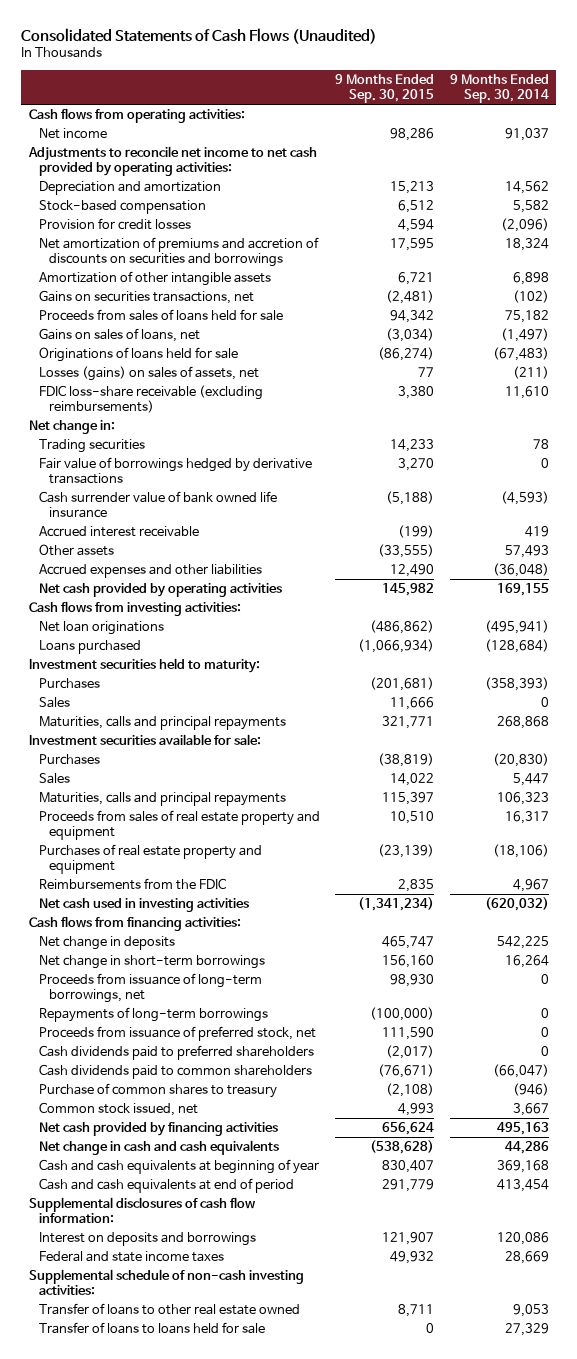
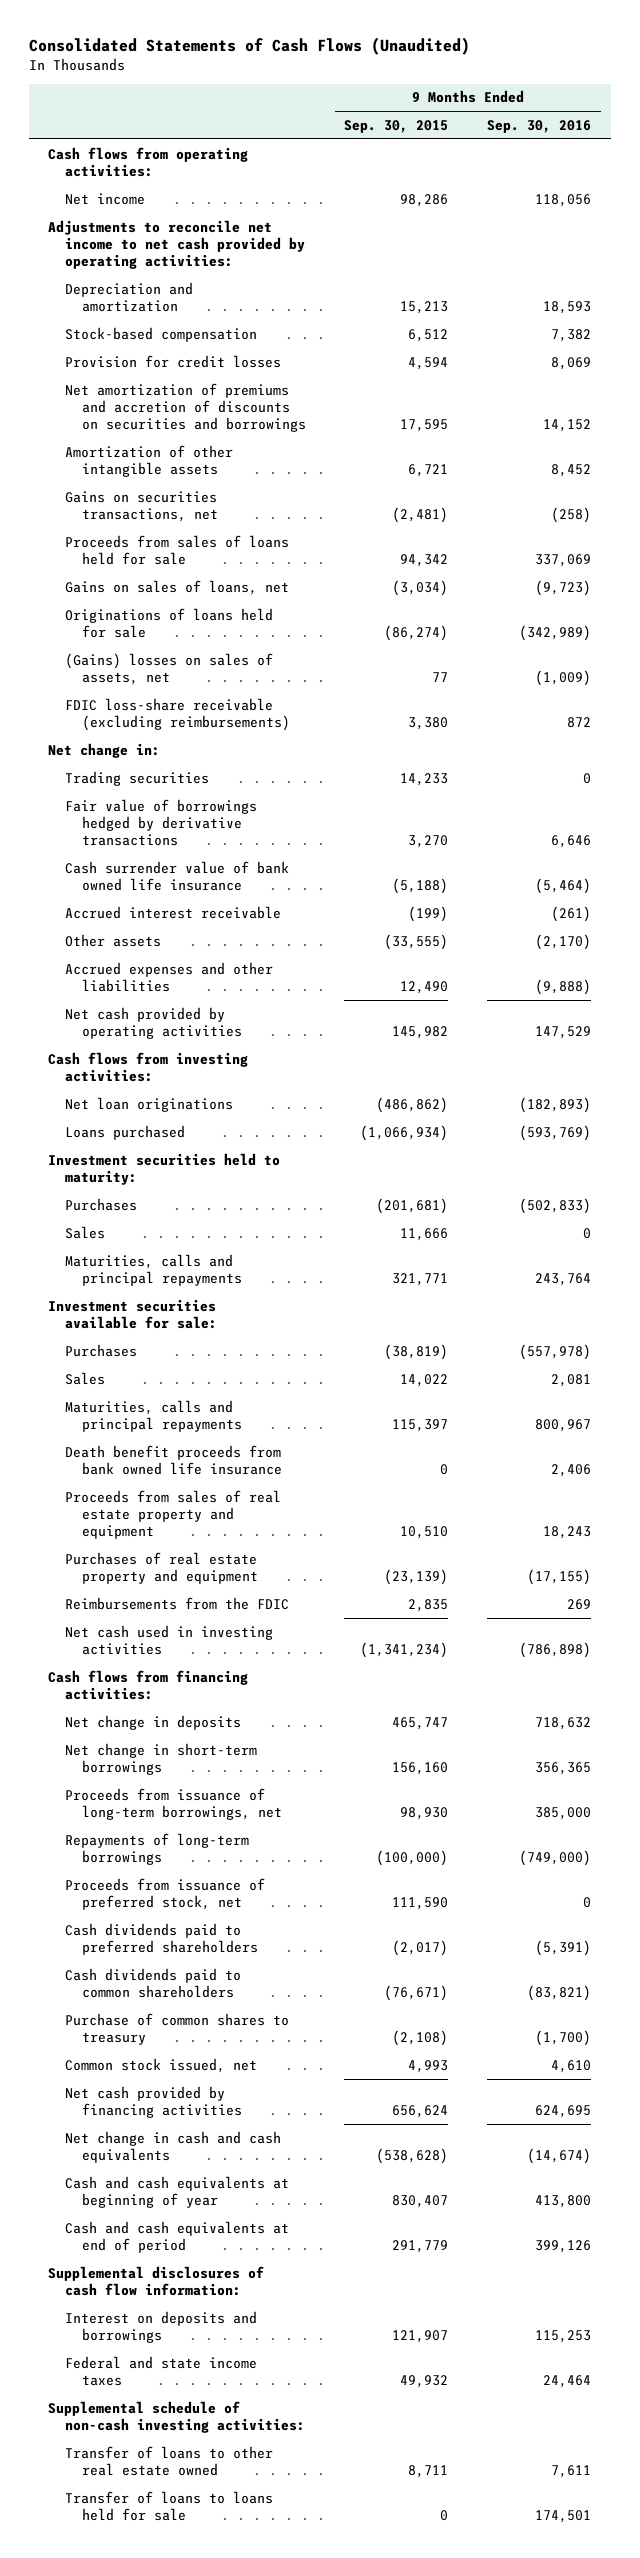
[449,73,549,104] 9 Months Ended Sep. 30, 2014 -> none
none -> [487,120,592,134] Sep. 30, 2016
[39,365,260,381] Losses (gains) on sales of assets, net -> [64,652,273,685] (Gains) losses on sales of assets, net
none -> [64,1444,282,1475] Death benefit proceeds from bank owned life insurance

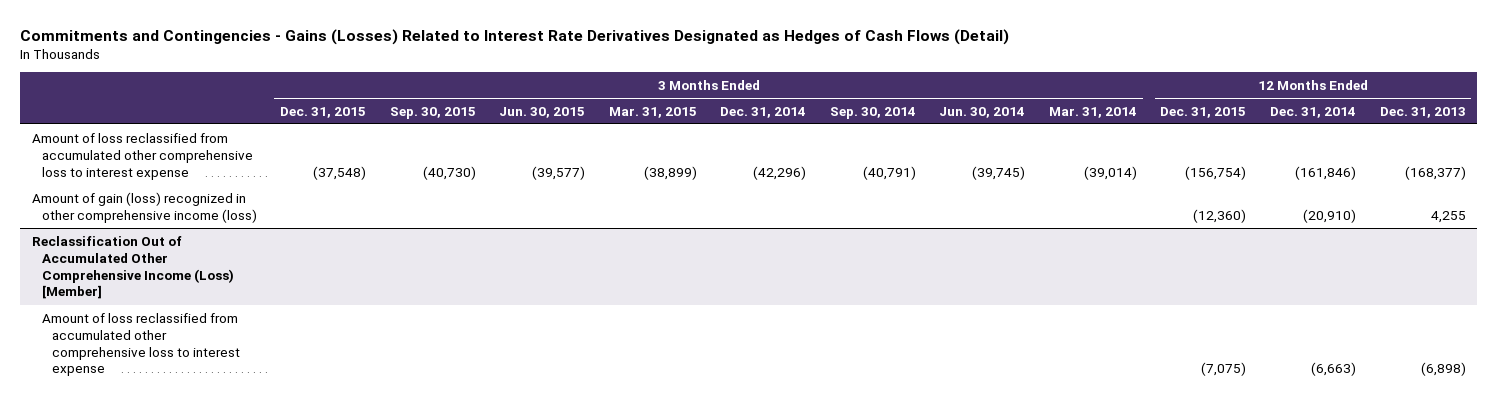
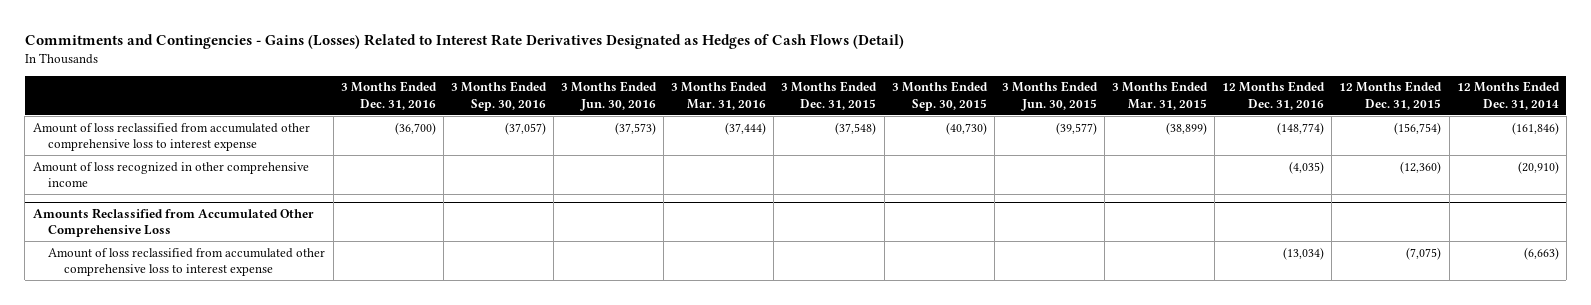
[720,106,807,118] Dec. 31, 2014 -> none
[829,106,916,119] Sep. 30, 2014 -> none
[939,106,1026,118] Jun. 30, 2014 -> none
[1048,106,1137,118] Mar. 31, 2014 -> none
[1379,106,1466,118] Dec. 31, 2013 -> none
none -> [340,81,437,110] 3 Months Ended Dec. 31, 2016
none -> [450,81,547,111] 3 Months Ended Sep. 30, 2016
none -> [561,81,658,111] 3 Months Ended Jun. 30, 2016
none -> [671,81,768,110] 3 Months Ended Mar. 31, 2016
none -> [1222,81,1326,110] 12 Months Ended Dec. 31, 2016
[31,191,257,223] Amount of gain (loss) recognized in other comprehensive income (loss) -> [32,161,309,188] Amount of loss recognized in other comprehensive income
[31,235,234,300] Reclassification Out of Accumulated Other Comprehensive Income (Loss) [Member] -> [32,207,314,238] Amounts Reclassified from Accumulated Other Comprehensive Loss

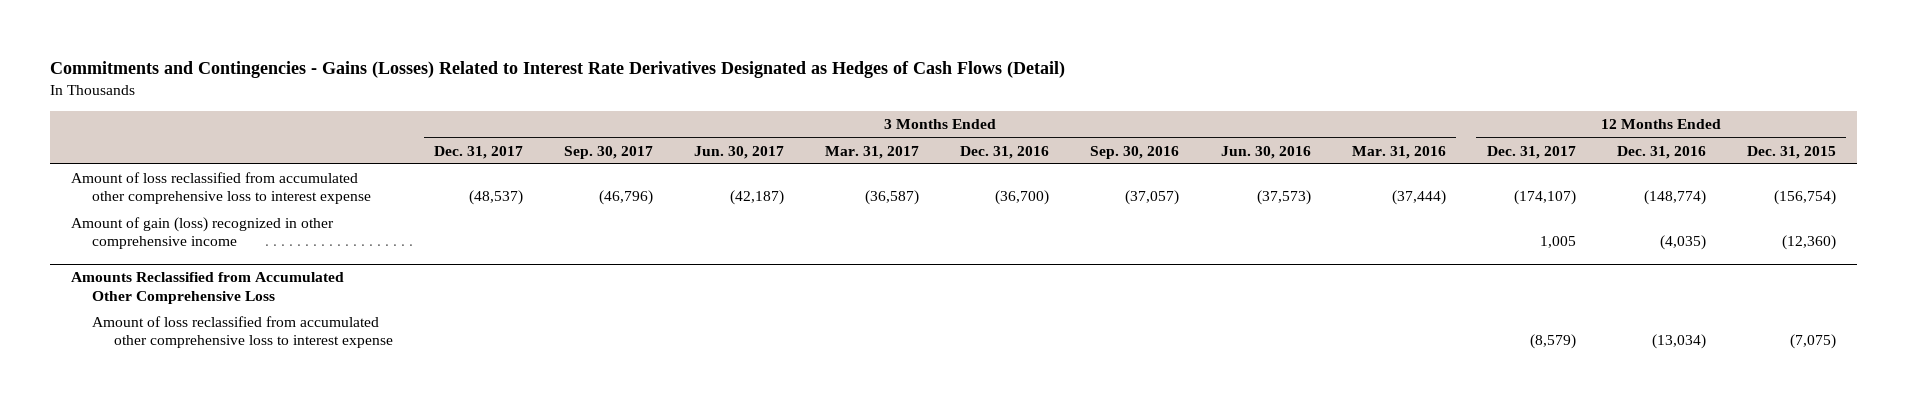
[781,81,878,110] 3 Months Ended Dec. 31, 2015 -> none
[891,81,988,111] 3 Months Ended Sep. 30, 2015 -> none
[1001,81,1098,111] 3 Months Ended Jun. 30, 2015 -> none
[1112,81,1209,110] 3 Months Ended Mar. 31, 2015 -> none
[1456,81,1560,110] 12 Months Ended Dec. 31, 2014 -> none
none -> [433,145,523,159] Dec. 31, 2017
none -> [564,145,654,159] Sep. 30, 2017
none -> [694,145,785,159] Jun. 30, 2017
none -> [825,145,920,159] Mar. 31, 2017
none -> [1486,145,1576,159] Dec. 31, 2017
[32,161,309,188] Amount of loss recognized in other comprehensive income -> [70,217,334,250] Amount of gain (loss) recognized in other comprehensive income

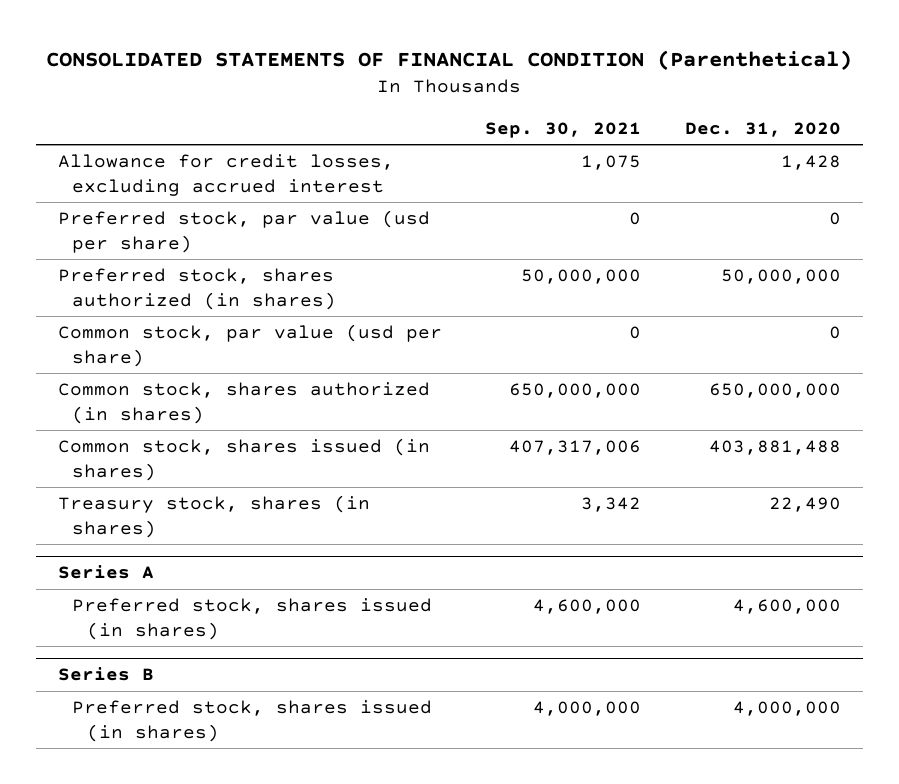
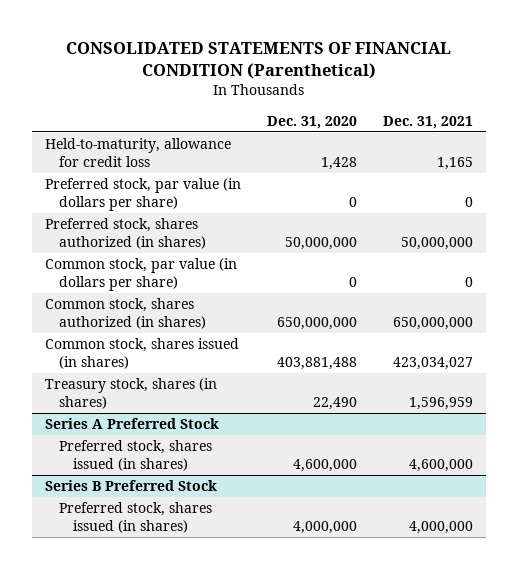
[485,121,642,138] Sep. 30, 2021 -> none
none -> [382,115,473,129] Dec. 31, 2021
[57,153,394,196] Allowance for credit losses, excluding accrued interest -> [44,138,231,168] Held-to-maturity, allowance for credit loss
[57,209,430,253] Preferred stock, par value (usd per share) -> [44,178,241,212] Preferred stock, par value (in dollars per share)
[57,323,442,367] Common stock, par value (usd per share) -> [44,258,237,292] Common stock, par value (in dollars per share)
[57,565,154,580] Series A -> [44,418,219,430] Series A Preferred Stock
[57,667,154,682] Series B -> [44,480,217,492] Series B Preferred Stock

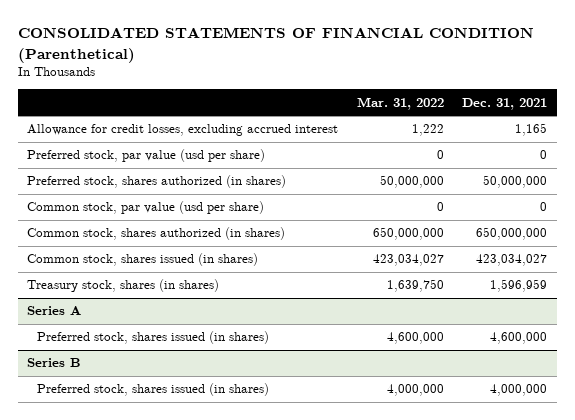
[266,115,357,129] Dec. 31, 2020 -> none
none -> [356,96,444,110] Mar. 31, 2022
[44,138,231,168] Held-to-maturity, allowance for credit loss -> [27,124,339,137] Allowance for credit losses, excluding accrued interest
[44,178,241,212] Preferred stock, par value (in dollars per share) -> [27,149,266,163] Preferred stock, par value (usd per share)
[44,258,237,292] Common stock, par value (in dollars per share) -> [27,201,265,215] Common stock, par value (usd per share)
[44,418,219,430] Series A Preferred Stock -> [27,306,82,316] Series A
[44,480,217,492] Series B Preferred Stock -> [27,358,82,368] Series B

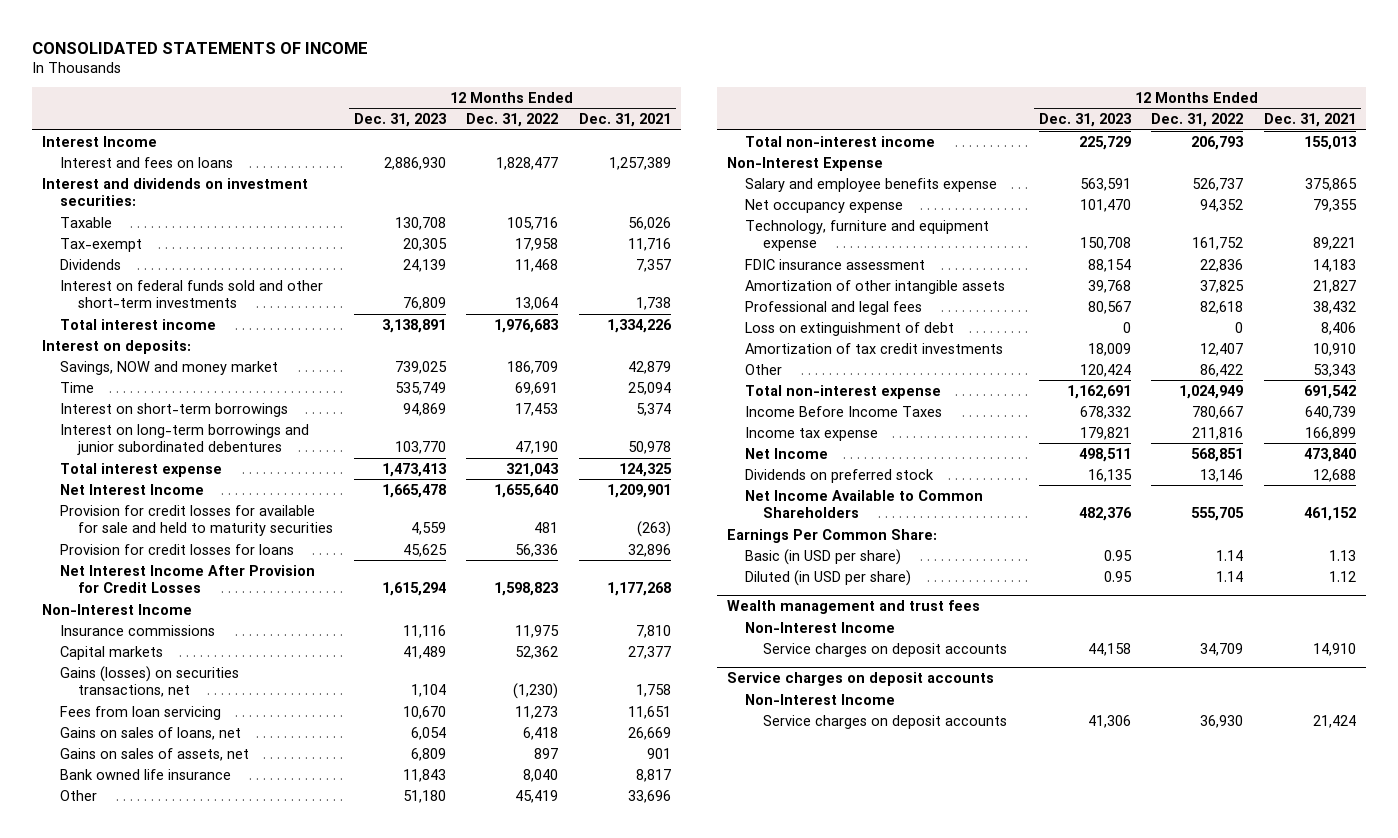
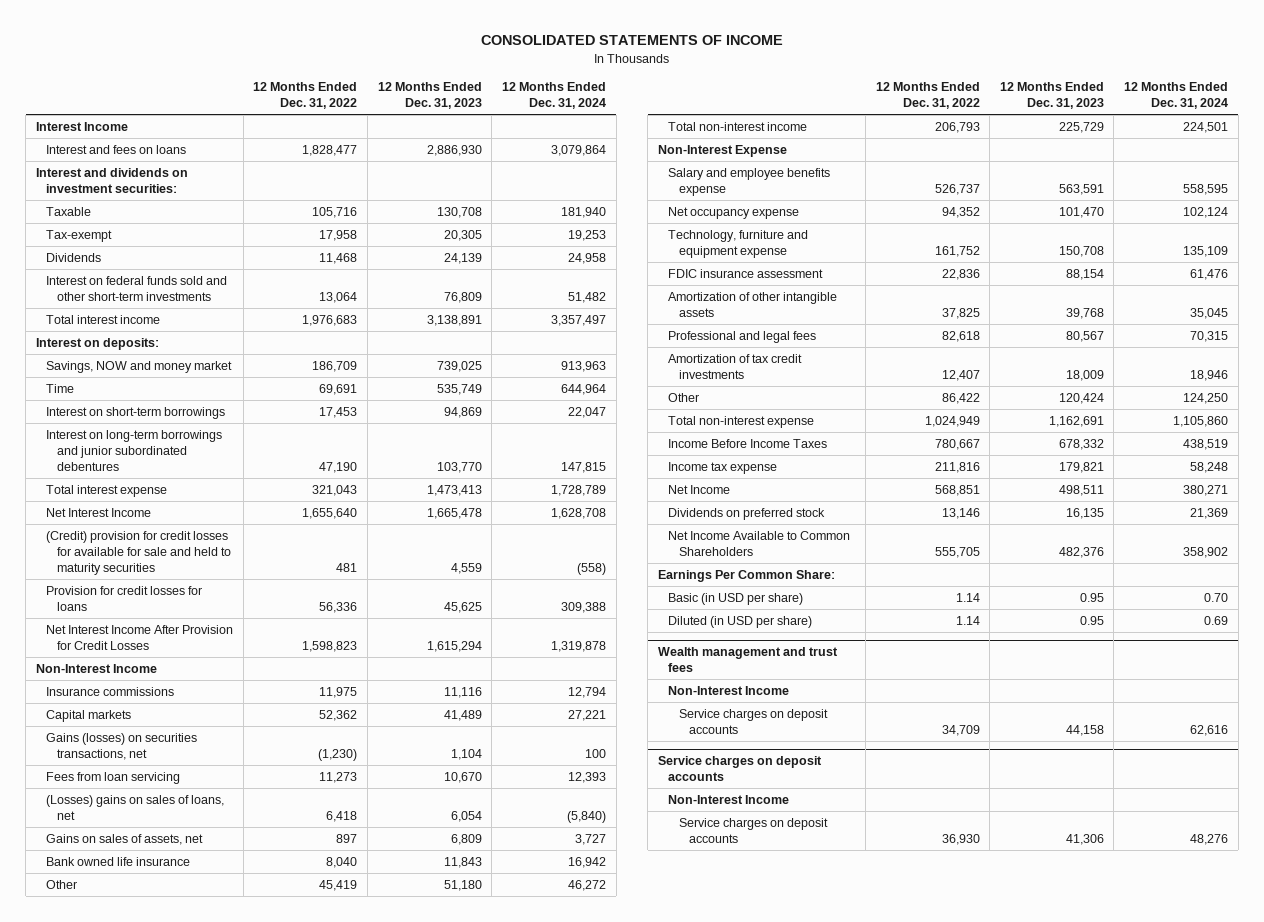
[578,113,671,128] Dec. 31, 2021 -> none
none -> [501,81,606,110] 12 Months Ended Dec. 31, 2024
[60,504,334,537] Provision for credit losses for available for sale and held to maturity securities -> [46,530,231,576] (Credit) provision for credit losses for available for sale and held to maturity securities
[60,726,242,740] Gains on sales of loans, net -> [46,794,225,821] (Losses) gains on sales of loans, net
[745,321,955,336] Loss on extinguishment of debt -> none

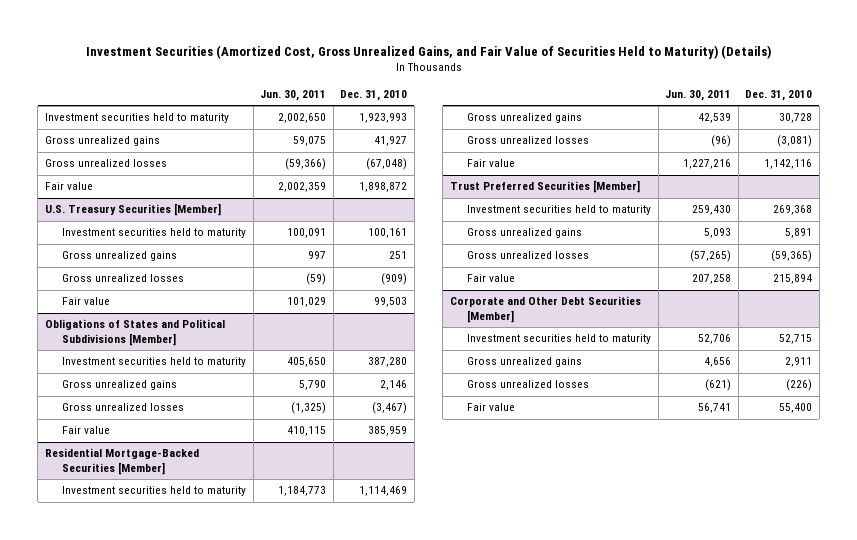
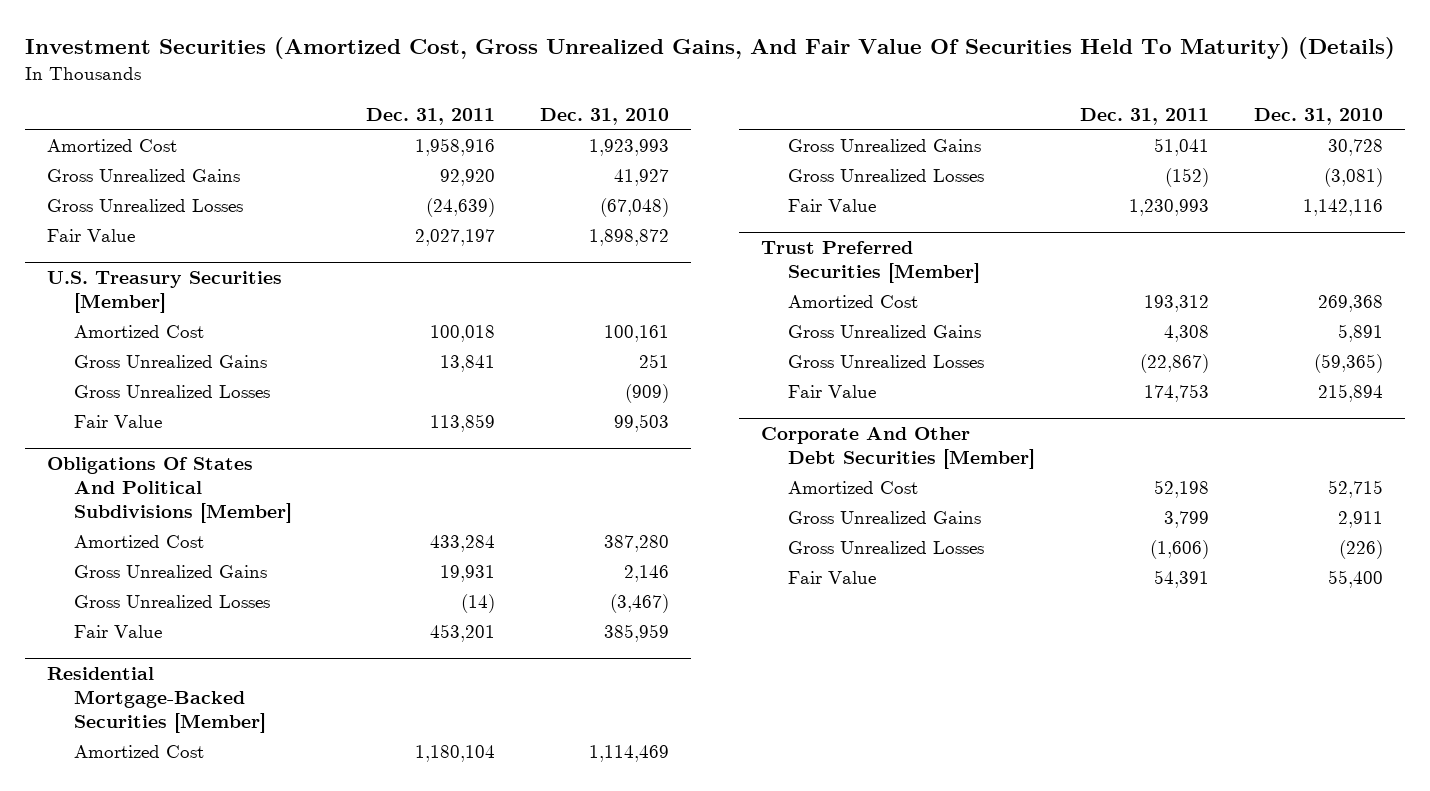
[85,44,771,59] Investment Securities (Amortized Cost, Gross Unrealized Gains, and Fair Value of Securities Held to Maturity) (Details) -> [24,37,1395,60] Investment Securities (Amortized Cost, Gross Unrealized Gains, And Fair Value Of Securities Held To Maturity) (Details)
[260,89,327,101] Jun. 30, 2011 -> none
none -> [365,107,495,125] Dec. 31, 2011
[44,113,229,124] Investment securities held to maturity -> [47,138,178,152] Amortized Cost
[44,136,160,147] Gross unrealized gains -> [47,168,241,182] Gross Unrealized Gains
[44,159,167,168] Gross unrealized losses -> [47,198,244,212] Gross Unrealized Losses
[44,182,93,191] Fair value -> [47,228,136,242] Fair Value
[62,228,247,239] Investment securities held to maturity -> [74,324,205,338] Amortized Cost
[62,251,178,262] Gross unrealized gains -> [74,354,268,368] Gross Unrealized Gains
[62,274,185,283] Gross unrealized losses -> [74,384,271,398] Gross Unrealized Losses
[62,297,111,306] Fair value -> [74,414,163,428] Fair Value
[44,319,225,346] Obligations of States and Political Subdivisions [Member] -> [47,456,293,524] Obligations Of States And Political Subdivisions [Member]
[62,357,247,368] Investment securities held to maturity -> [74,534,205,548] Amortized Cost
[62,380,178,391] Gross unrealized gains -> [74,564,268,578] Gross Unrealized Gains
[62,403,185,412] Gross unrealized losses -> [74,594,271,608] Gross Unrealized Losses
[62,426,111,435] Fair value -> [74,624,163,638] Fair Value
[62,486,247,497] Investment securities held to maturity -> [74,744,205,758] Amortized Cost
[467,113,583,124] Gross unrealized gains -> [788,138,982,152] Gross Unrealized Gains
[467,136,590,145] Gross unrealized losses -> [788,168,985,182] Gross Unrealized Losses
[467,159,516,168] Fair value -> [788,198,877,212] Fair Value
[467,205,652,216] Investment securities held to maturity -> [788,294,919,308] Amortized Cost
[467,228,583,239] Gross unrealized gains -> [788,324,982,338] Gross Unrealized Gains
[467,251,590,260] Gross unrealized losses -> [788,354,985,368] Gross Unrealized Losses
[467,274,516,283] Fair value -> [788,384,877,398] Fair Value
[449,296,641,323] Corporate and Other Debt Securities [Member] -> [761,426,1036,469] Corporate And Other Debt Securities [Member]
[467,334,652,345] Investment securities held to maturity -> [788,480,919,494] Amortized Cost
[467,357,583,368] Gross unrealized gains -> [788,510,982,524] Gross Unrealized Gains
[467,380,590,389] Gross unrealized losses -> [788,540,985,554] Gross Unrealized Losses
[467,403,516,412] Fair value -> [788,570,877,584] Fair Value

